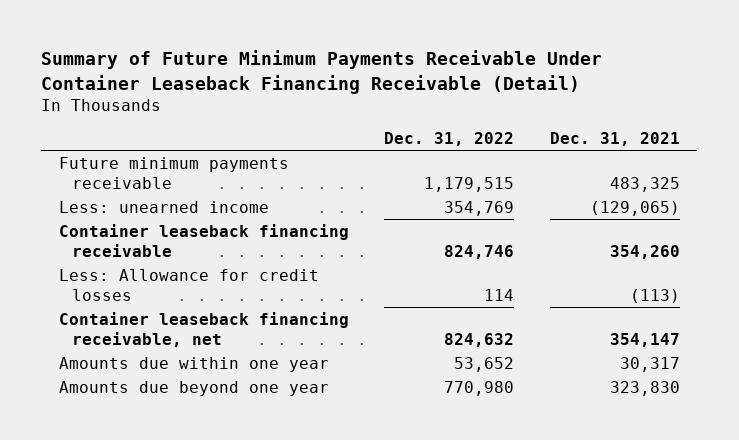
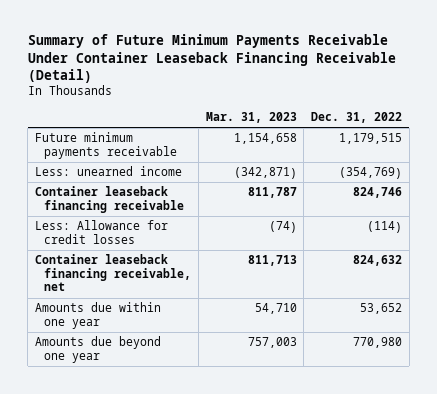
[549,132,680,147] Dec. 31, 2021 -> none
none -> [205,111,297,123] Mar. 31, 2023
[444,200,515,216] 354,769 -> [339,167,403,180] (354,769)
[484,288,515,301] 114 -> [367,221,403,234] (114)

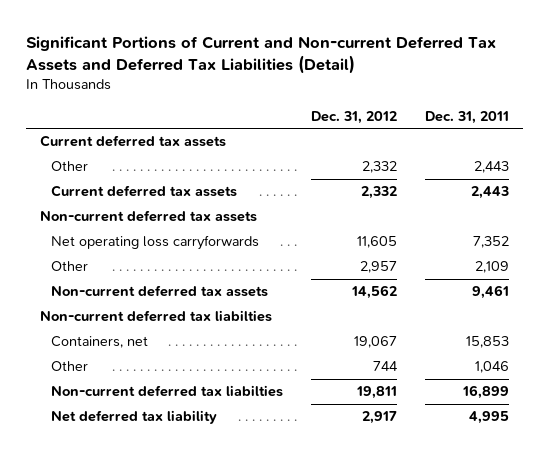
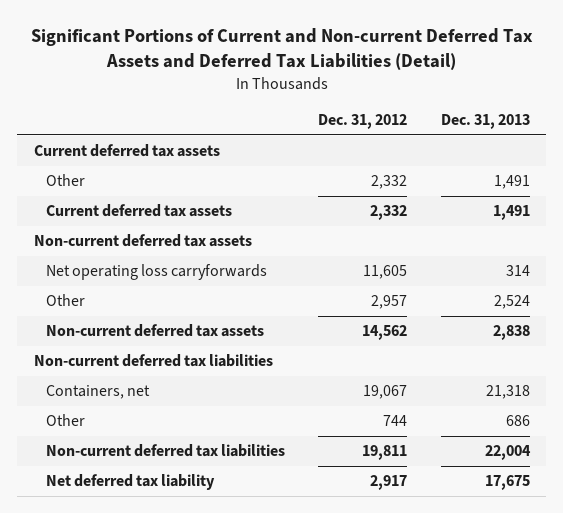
[424,110,509,124] Dec. 31, 2011 -> none
none -> [440,114,530,130] Dec. 31, 2013
[39,310,272,323] Non-current deferred tax liabilties -> [33,354,273,368] Non-current deferred tax liabilities
[51,385,284,398] Non-current deferred tax liabilties -> [45,444,285,458] Non-current deferred tax liabilities

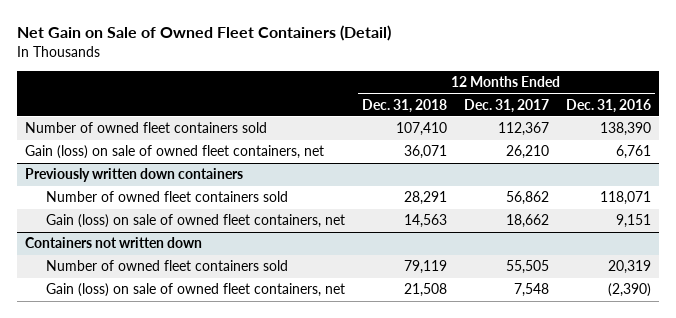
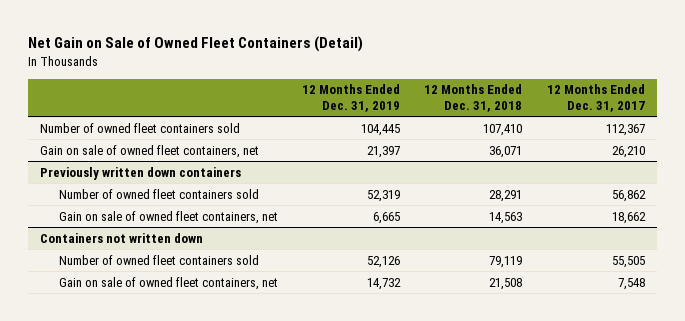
[565,98,651,113] Dec. 31, 2016 -> none
none -> [302,84,401,112] 12 Months Ended Dec. 31, 2019
[24,145,324,160] Gain (loss) on sale of owned fleet containers, net -> [40,144,260,158] Gain on sale of owned fleet containers, net
[46,214,346,229] Gain (loss) on sale of owned fleet containers, net -> [58,210,278,224] Gain on sale of owned fleet containers, net
[46,283,346,298] Gain (loss) on sale of owned fleet containers, net -> [58,276,278,290] Gain on sale of owned fleet containers, net

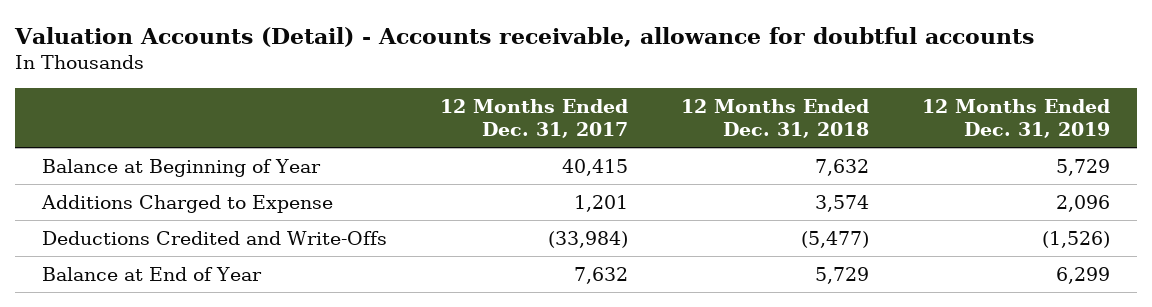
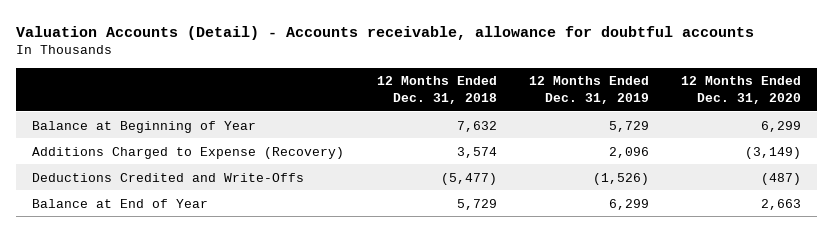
[440,98,629,138] 12 Months Ended Dec. 31, 2017 -> none
none -> [681,76,802,104] 12 Months Ended Dec. 31, 2020
[40,194,333,213] Additions Charged to Expense -> [32,146,345,159] Additions Charged to Expense (Recovery)

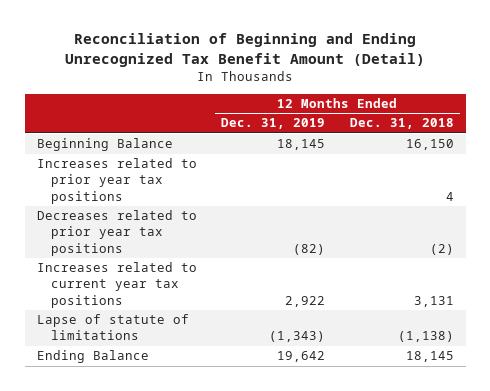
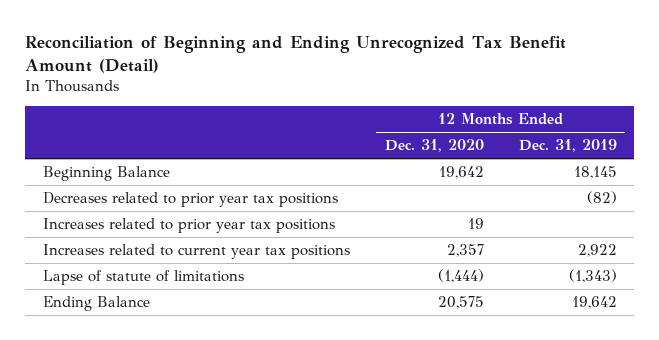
[349,118,454,130] Dec. 31, 2018 -> none
none -> [384,139,484,153] Dec. 31, 2020
[36,158,197,204] Increases related to prior year tax positions -> [42,218,335,234] Increases related to prior year tax positions

